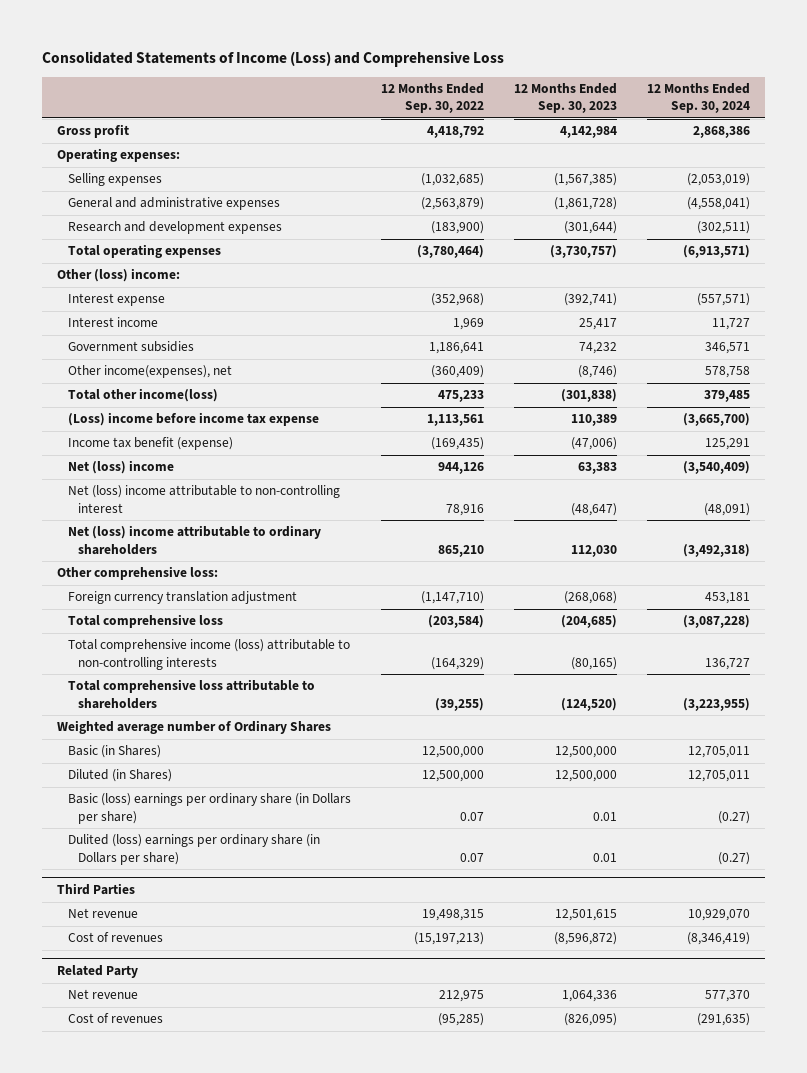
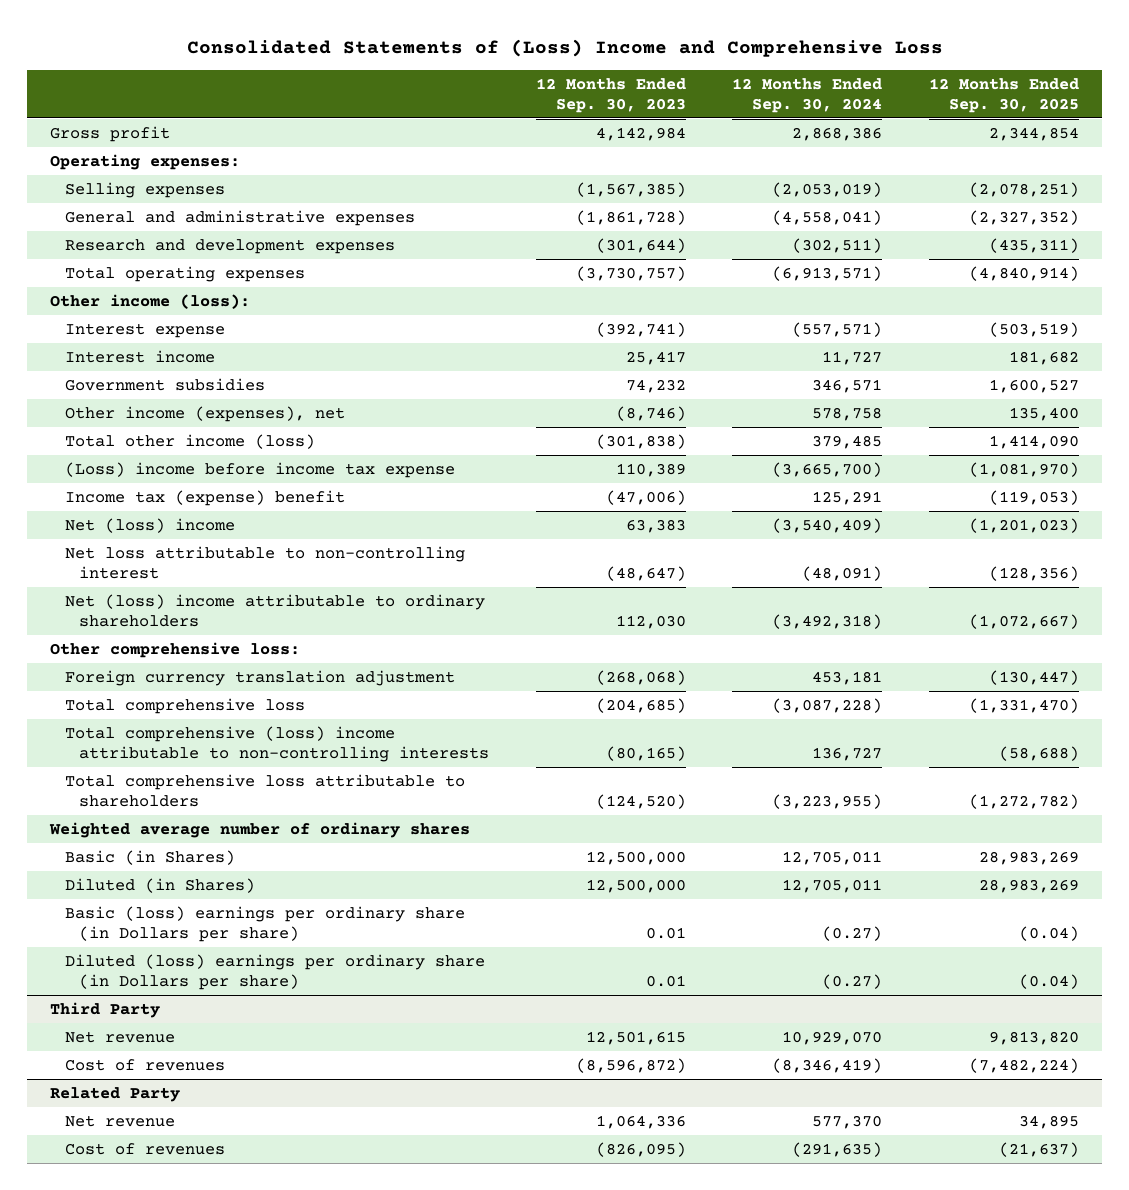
[42,51,505,68] Consolidated Statements of Income (Loss) and Comprehensive Loss -> [186,39,943,58] Consolidated Statements of (Loss) Income and Comprehensive Loss
[380,83,484,114] 12 Months Ended Sep. 30, 2022 -> none
none -> [928,78,1079,113] 12 Months Ended Sep. 30, 2025
[57,268,181,283] Other (loss) income: -> [50,293,251,309] Other income (loss):
[67,365,232,379] Other income(expenses), net -> [64,405,345,422] Other income (expenses), net
[67,388,218,403] Total other income(loss) -> [64,433,315,449] Total other income (loss)
[67,437,233,451] Income tax benefit (expense) -> [64,489,345,506] Income tax (expense) benefit
[67,485,340,513] Net (loss) income attributable to non-controlling interest -> [64,545,465,579] Net loss attributable to non-controlling interest
[67,639,350,670] Total comprehensive income (loss) attributable to non-controlling interests -> [64,725,490,762] Total comprehensive (loss) income attributable to non-controlling interests
[57,720,332,735] Weighted average number of Ordinary Shares -> [49,821,471,838] Weighted average number of ordinary shares
[67,834,320,865] Dulited (loss) earnings per ordinary share (in Dollars per share) -> [64,953,485,990] Diluted (loss) earnings per ordinary share (in Dollars per share)
[57,883,136,896] Third Parties -> [50,1001,161,1018] Third Party

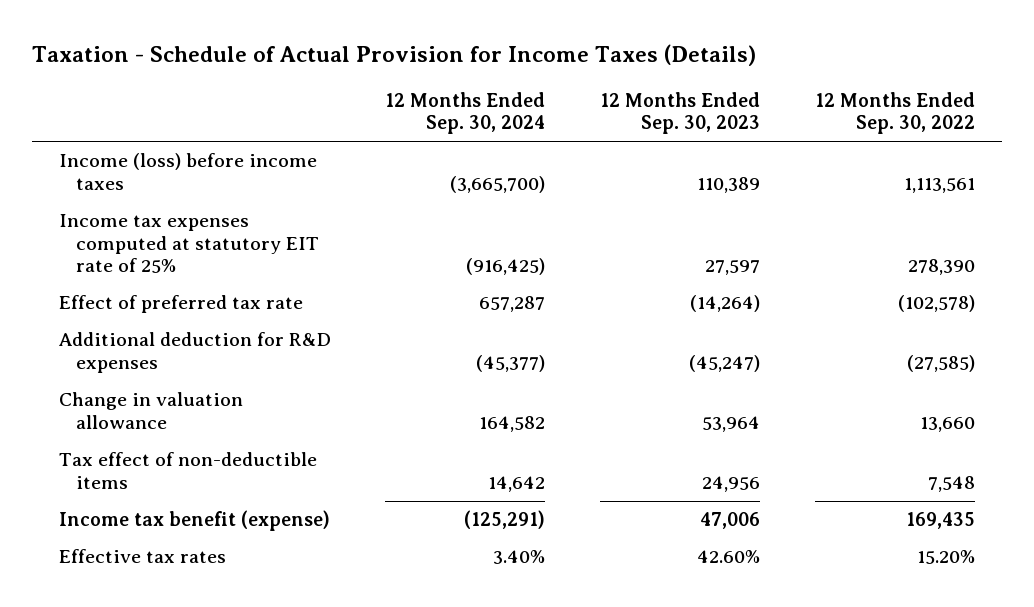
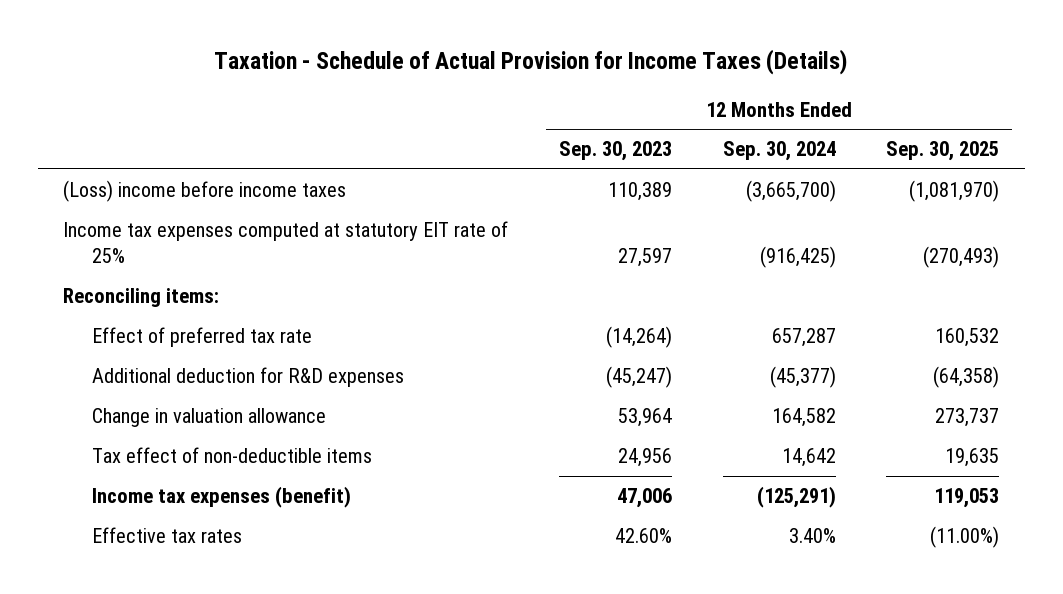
[814,91,975,135] 12 Months Ended Sep. 30, 2022 -> none
none -> [886,141,1000,162] Sep. 30, 2025
[58,153,317,190] Income (loss) before income taxes -> [63,179,347,202] (Loss) income before income taxes
none -> [63,287,220,307] Reconciling items:
[58,510,330,532] Income tax benefit (expense) -> [92,485,352,508] Income tax expenses (benefit)

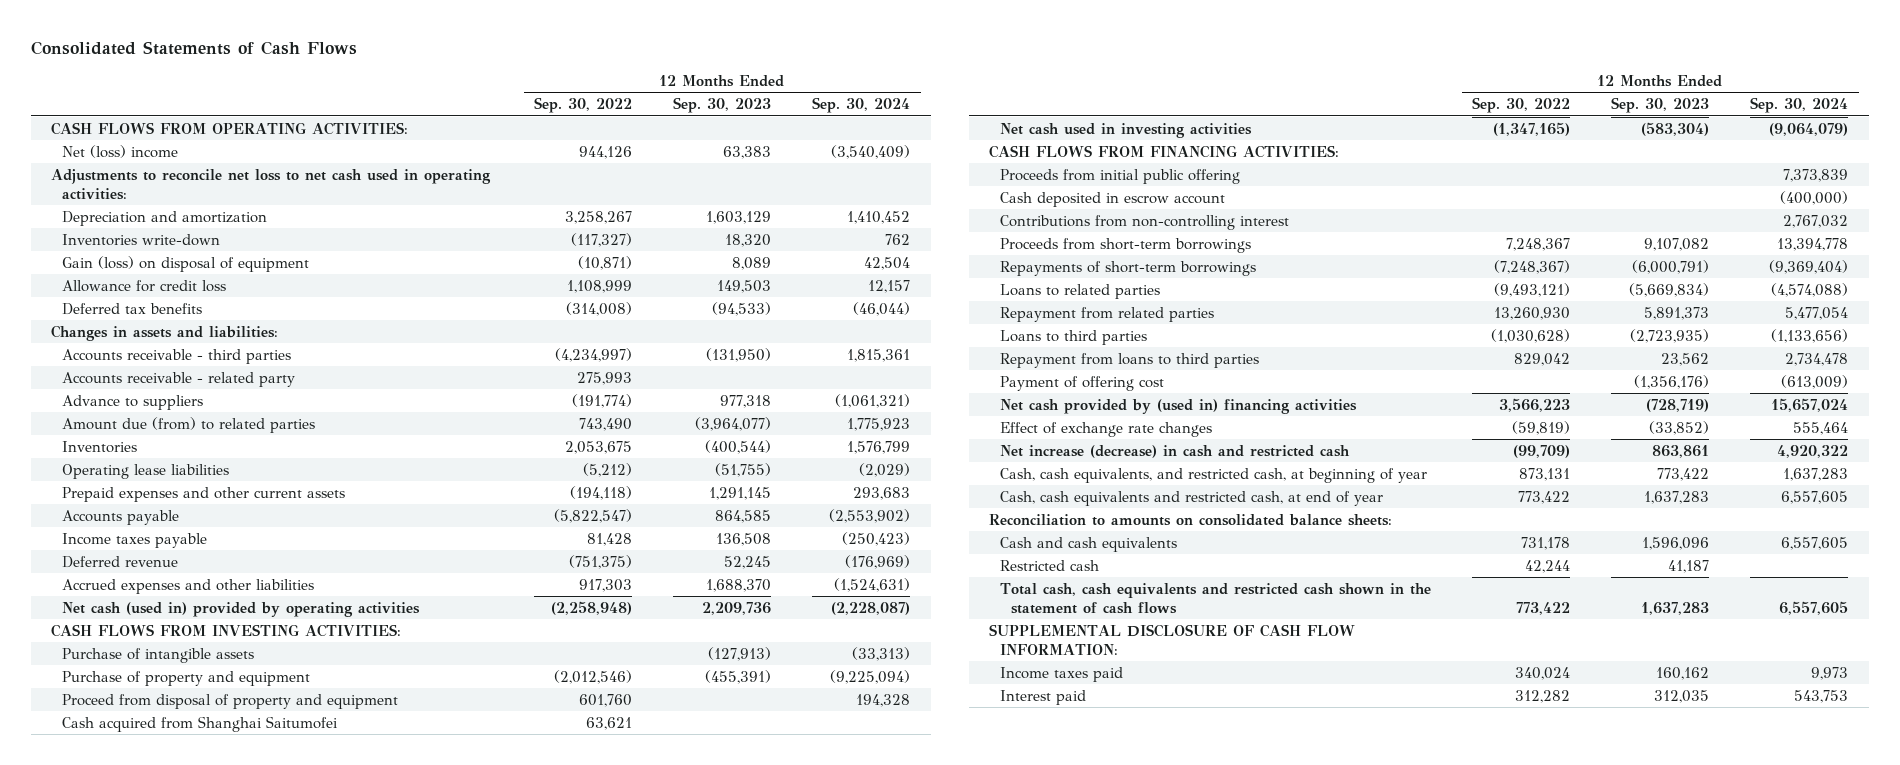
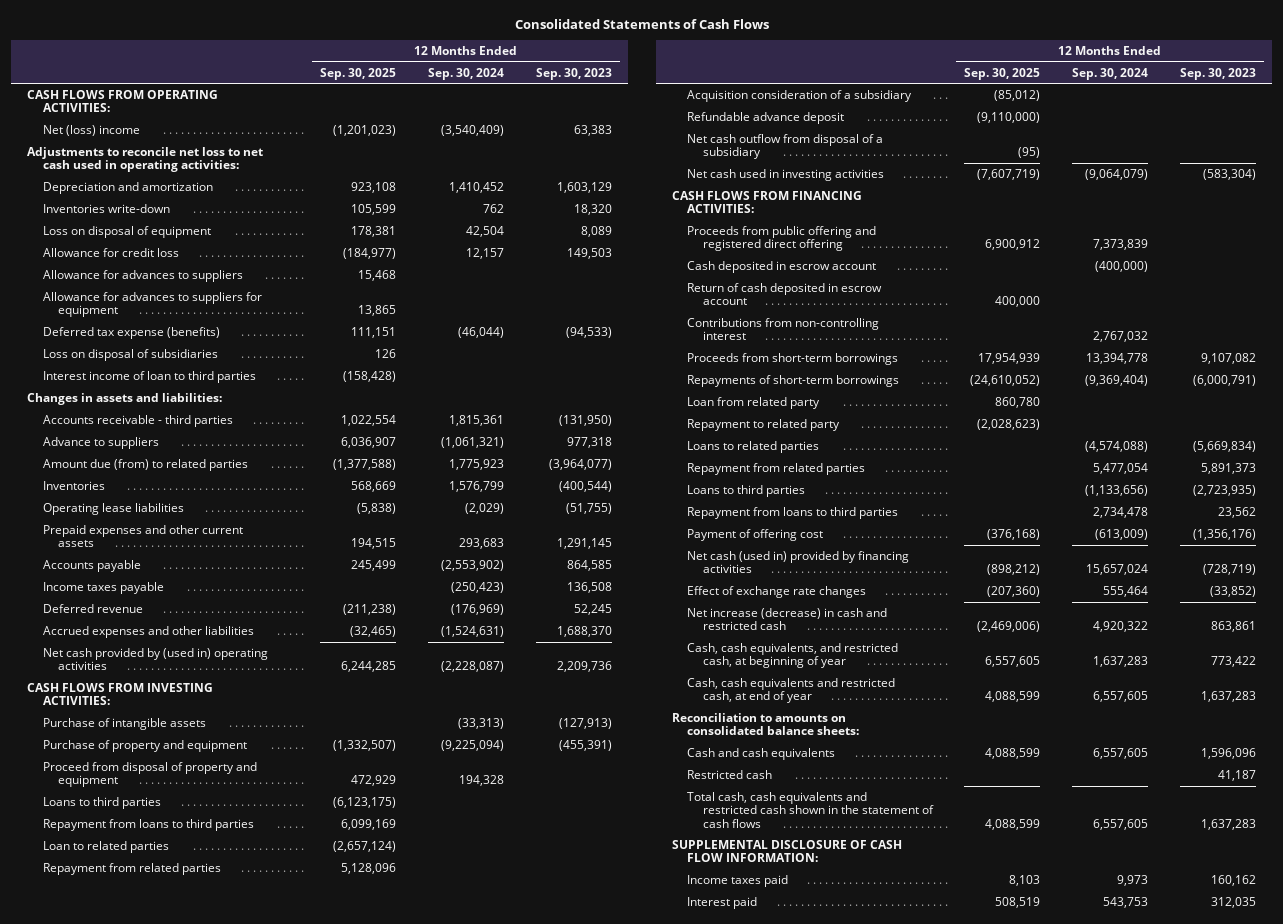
[534,97,633,114] Sep. 30, 2022 -> none
none -> [319,67,396,80] Sep. 30, 2025
[61,255,309,272] Gain (loss) on disposal of equipment -> [42,225,211,238] Loss on disposal of equipment
none -> [42,269,243,282] Allowance for advances to suppliers
none -> [42,291,262,318] Allowance for advances to suppliers for equipment
[61,302,202,315] Deferred tax benefits -> [42,326,220,339] Deferred tax expense (benefits)
none -> [42,348,218,361] Loss on disposal of subsidiaries
none -> [42,370,256,383] Interest income of loan to third parties
[61,371,295,387] Accounts receivable - related party -> none
[61,601,420,617] Net cash (used in) provided by operating activities -> [42,647,268,671] Net cash provided by (used in) operating activities
[61,715,338,732] Cash acquired from Shanghai Saitumofei -> none
none -> [42,796,161,809] Loans to third parties
none -> [42,818,254,831] Repayment from loans to third parties
none -> [42,840,169,853] Loan to related parties
none -> [42,862,221,875] Repayment from related parties
none -> [687,89,913,102] Acquisition consideration of a subsidiary
none -> [687,111,845,124] Refundable advance deposit
none -> [687,133,884,160] Net cash outflow from disposal of a subsidiary
[1000,168,1241,184] Proceeds from initial public offering -> [687,225,877,252] Proceeds from public offering and registered direct offering
none -> [687,282,883,306] Return of cash deposited in escrow account
none -> [687,396,821,409] Loan from related party
none -> [687,418,841,431] Repayment to related party
[1000,398,1358,414] Net cash provided by (used in) financing activities -> [687,550,910,574] Net cash (used in) provided by financing activities

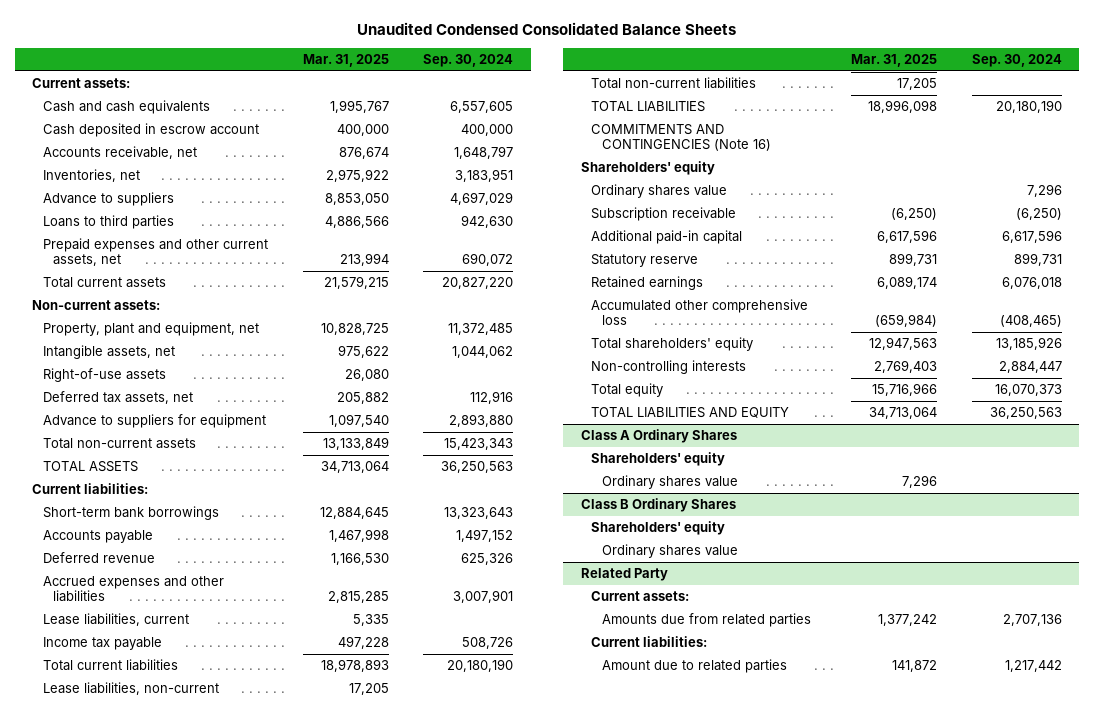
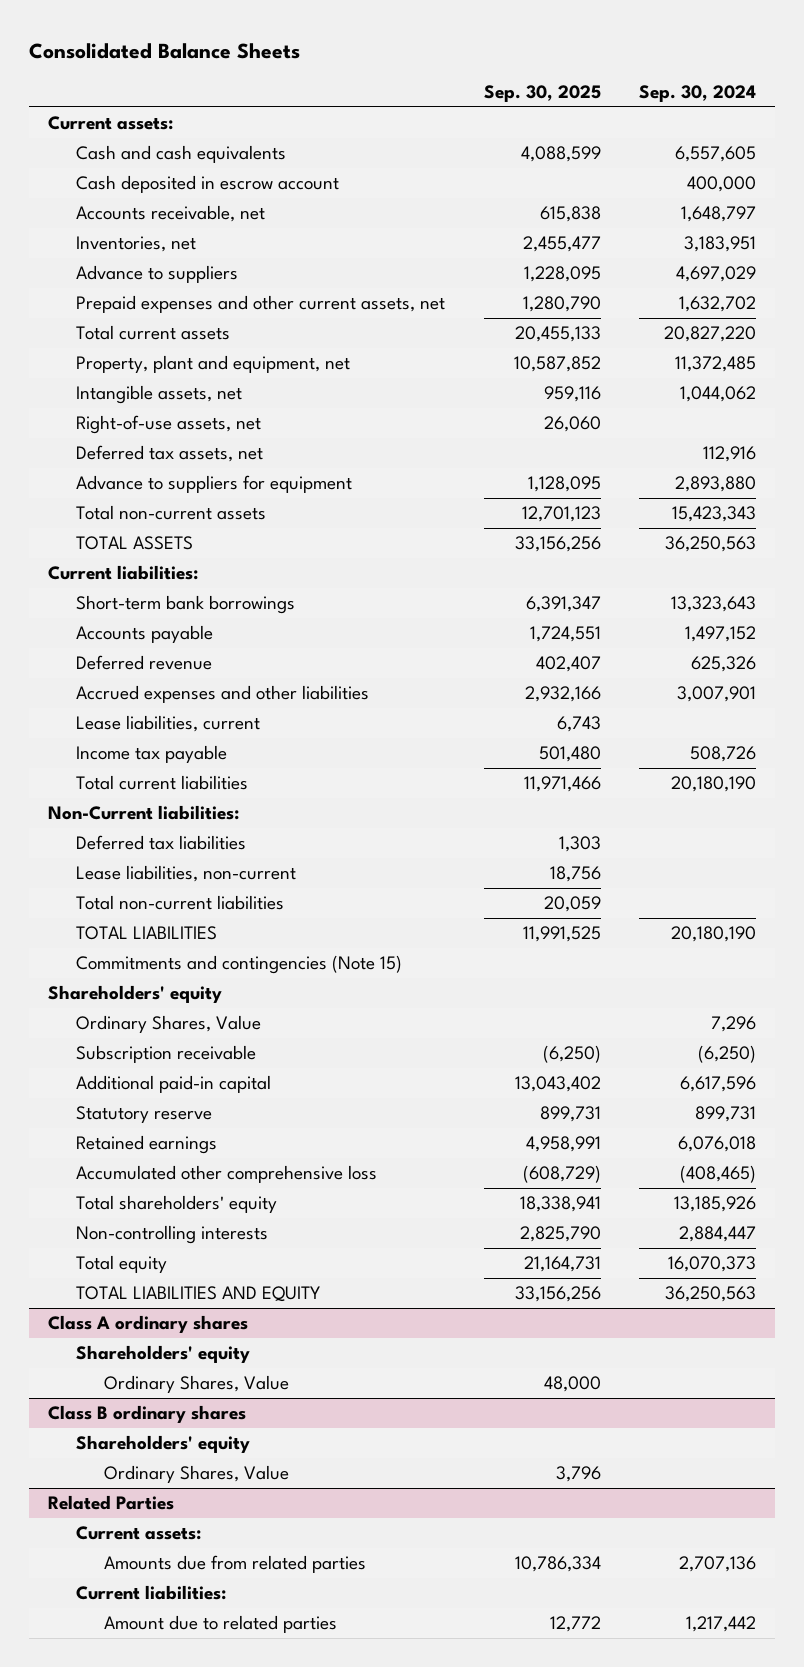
[357,21,737,35] Unaudited Condensed Consolidated Balance Sheets -> [28,43,300,60] Consolidated Balance Sheets
[302,53,389,67] Mar. 31, 2025 -> none
none -> [483,85,601,103] Sep. 30, 2025
[42,215,174,230] Loans to third parties -> none
[462,253,514,267] 690,072 -> [678,296,756,313] 1,632,702
[32,300,161,311] Non-current assets: -> none
[42,368,166,383] Right-of-use assets -> [76,415,262,435] Right-of-use assets, net
none -> [48,805,240,821] Non-Current liabilities:
none -> [76,835,247,851] Deferred tax liabilities
[591,124,771,152] COMMITMENTS AND CONTINGENCIES (Note 16) -> [76,955,403,975] Commitments and contingencies (Note 15)
[591,184,728,199] Ordinary shares value -> [76,1015,262,1034] Ordinary Shares, Value
[580,429,737,444] Class A Ordinary Shares -> [48,1315,249,1334] Class A ordinary shares
[601,475,738,490] Ordinary shares value -> [104,1375,290,1394] Ordinary Shares, Value
[580,498,736,513] Class B Ordinary Shares -> [48,1405,247,1424] Class B ordinary shares
[601,544,738,559] Ordinary shares value -> [104,1465,290,1484] Ordinary Shares, Value
[580,568,668,582] Related Party -> [48,1495,175,1511] Related Parties

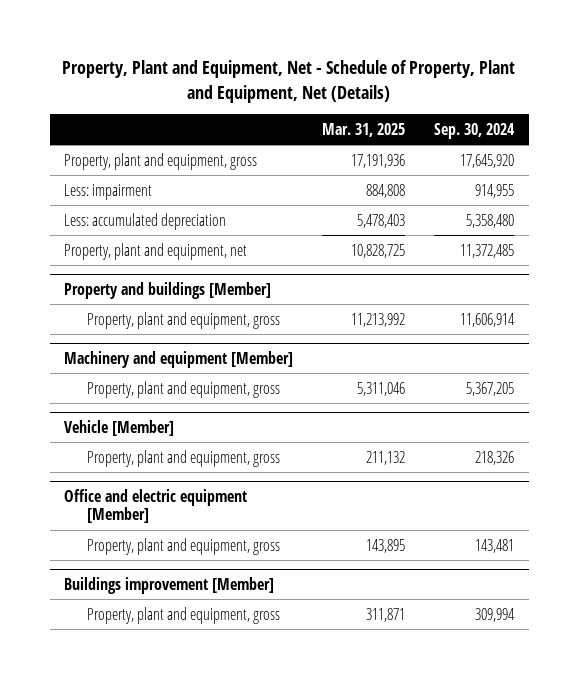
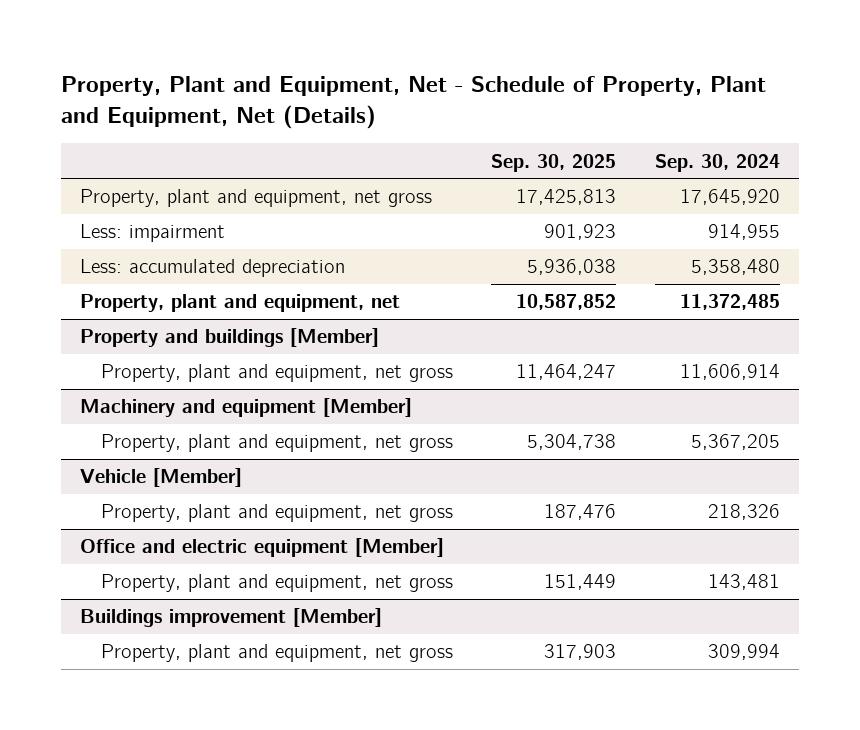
[322,122,406,137] Mar. 31, 2025 -> none
none -> [491,153,617,172] Sep. 30, 2025
[64,152,258,170] Property, plant and equipment, gross -> [80,189,433,208] Property, plant and equipment, net gross
[86,311,280,329] Property, plant and equipment, gross -> [100,364,453,383] Property, plant and equipment, net gross
[86,380,280,398] Property, plant and equipment, gross -> [100,434,453,453] Property, plant and equipment, net gross
[86,449,280,467] Property, plant and equipment, gross -> [100,504,453,523] Property, plant and equipment, net gross
[86,537,280,555] Property, plant and equipment, gross -> [100,574,453,593] Property, plant and equipment, net gross
[86,606,280,624] Property, plant and equipment, gross -> [100,644,453,663] Property, plant and equipment, net gross

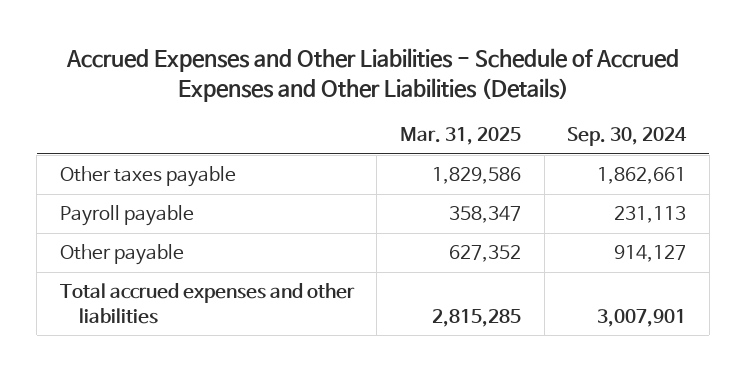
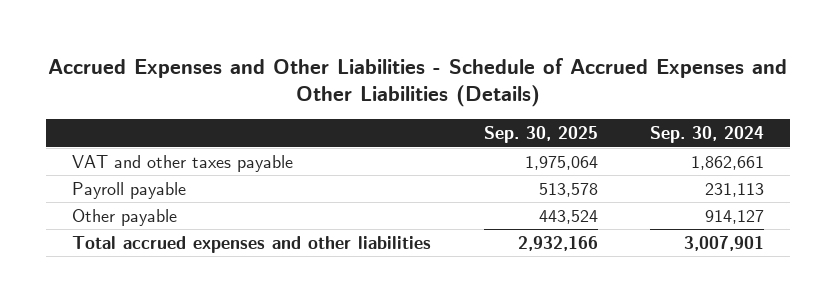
[400,127,522,146] Mar. 31, 2025 -> none
none -> [483,126,598,144] Sep. 30, 2025
[59,166,236,188] Other taxes payable -> [72,154,294,172] VAT and other taxes payable

